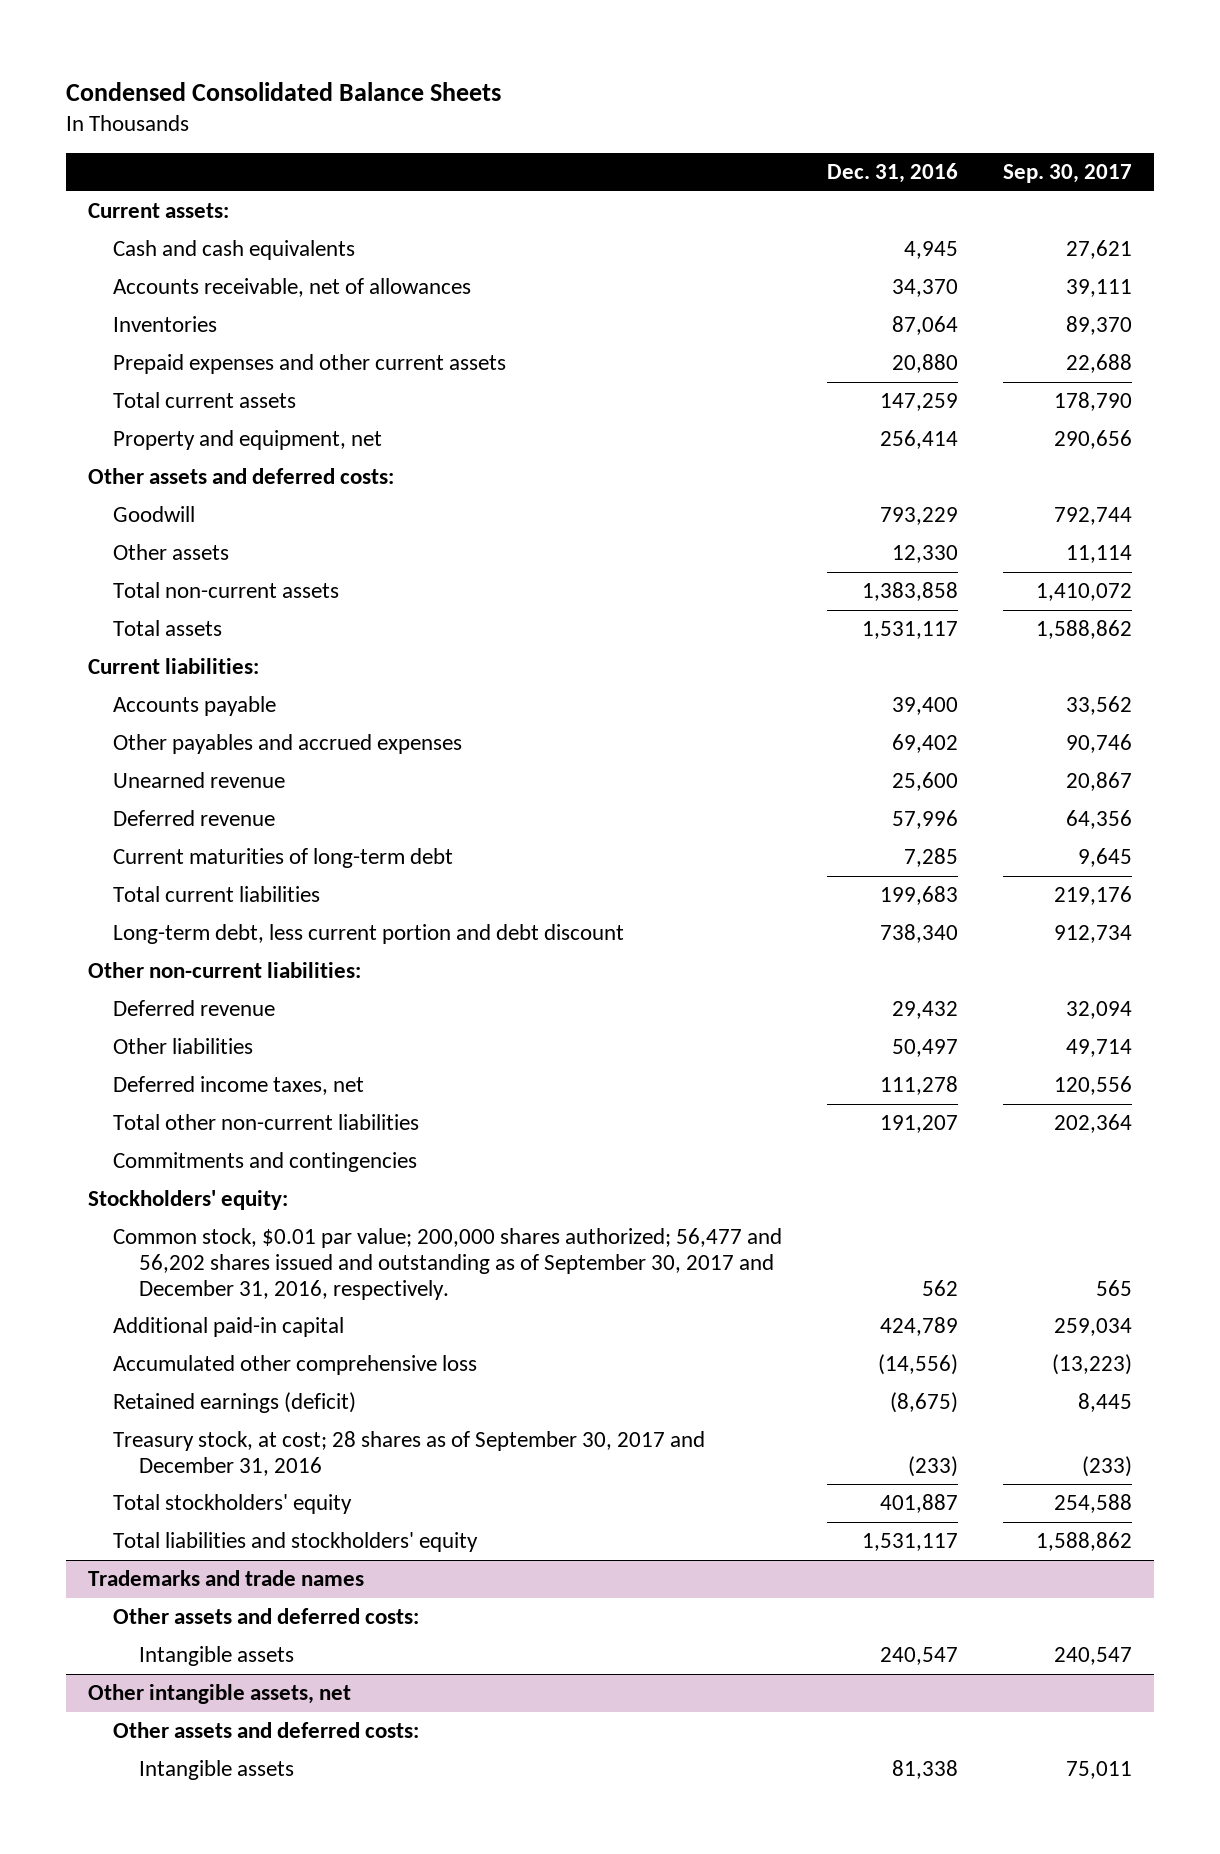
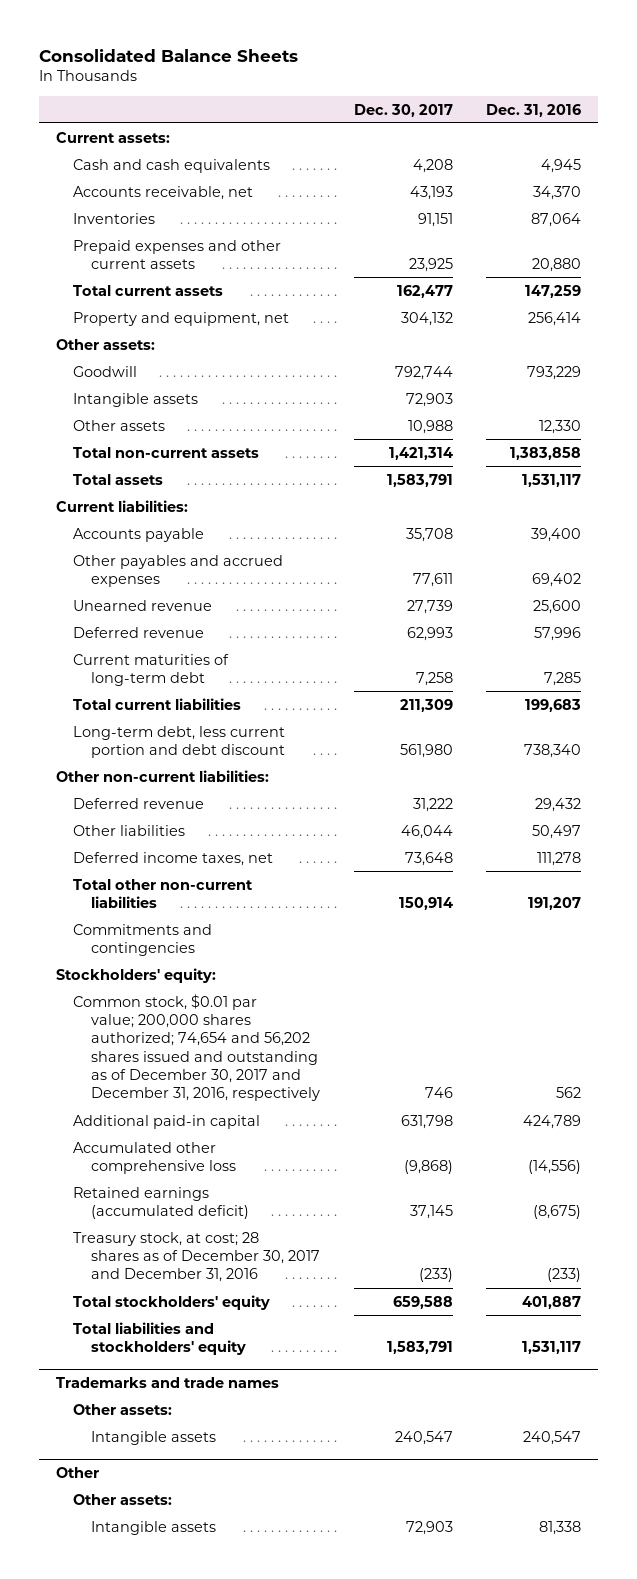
[65,81,501,101] Condensed Consolidated Balance Sheets -> [38,48,298,62] Consolidated Balance Sheets
[1002,164,1132,184] Sep. 30, 2017 -> none
none -> [353,103,453,117] Dec. 30, 2017
[113,278,472,298] Accounts receivable, net of allowances -> [73,185,254,200] Accounts receivable, net
[88,468,395,485] Other assets and deferred costs: -> [55,338,155,350] Other assets:
none -> [73,392,199,407] Intangible assets
[113,1228,783,1300] Common stock, $0.01 par value; 200,000 shares authorized; 56,477 and 56,202 shares issued and outstanding as of September 30, 2017 and December 31, 2016, respectively. -> [73,993,320,1102] Common stock, $0.01 par value; 200,000 shares authorized; 74,654 and 56,202 shares issued and outstanding as of December 30, 2017 and December 31, 2016, respectively
[113,1392,357,1414] Retained earnings (deficit) -> [73,1186,249,1219] Retained earnings (accumulated deficit)
[113,1431,706,1476] Treasury stock, at cost; 28 shares as of September 30, 2017 and December 31, 2016 -> [73,1231,320,1283] Treasury stock, at cost; 28 shares as of December 30, 2017 and December 31, 2016
[113,1608,420,1625] Other assets and deferred costs: -> [73,1403,173,1415] Other assets:
[88,1684,352,1705] Other intangible assets, net -> [55,1466,99,1478] Other
[113,1722,420,1739] Other assets and deferred costs: -> [73,1493,173,1505] Other assets:

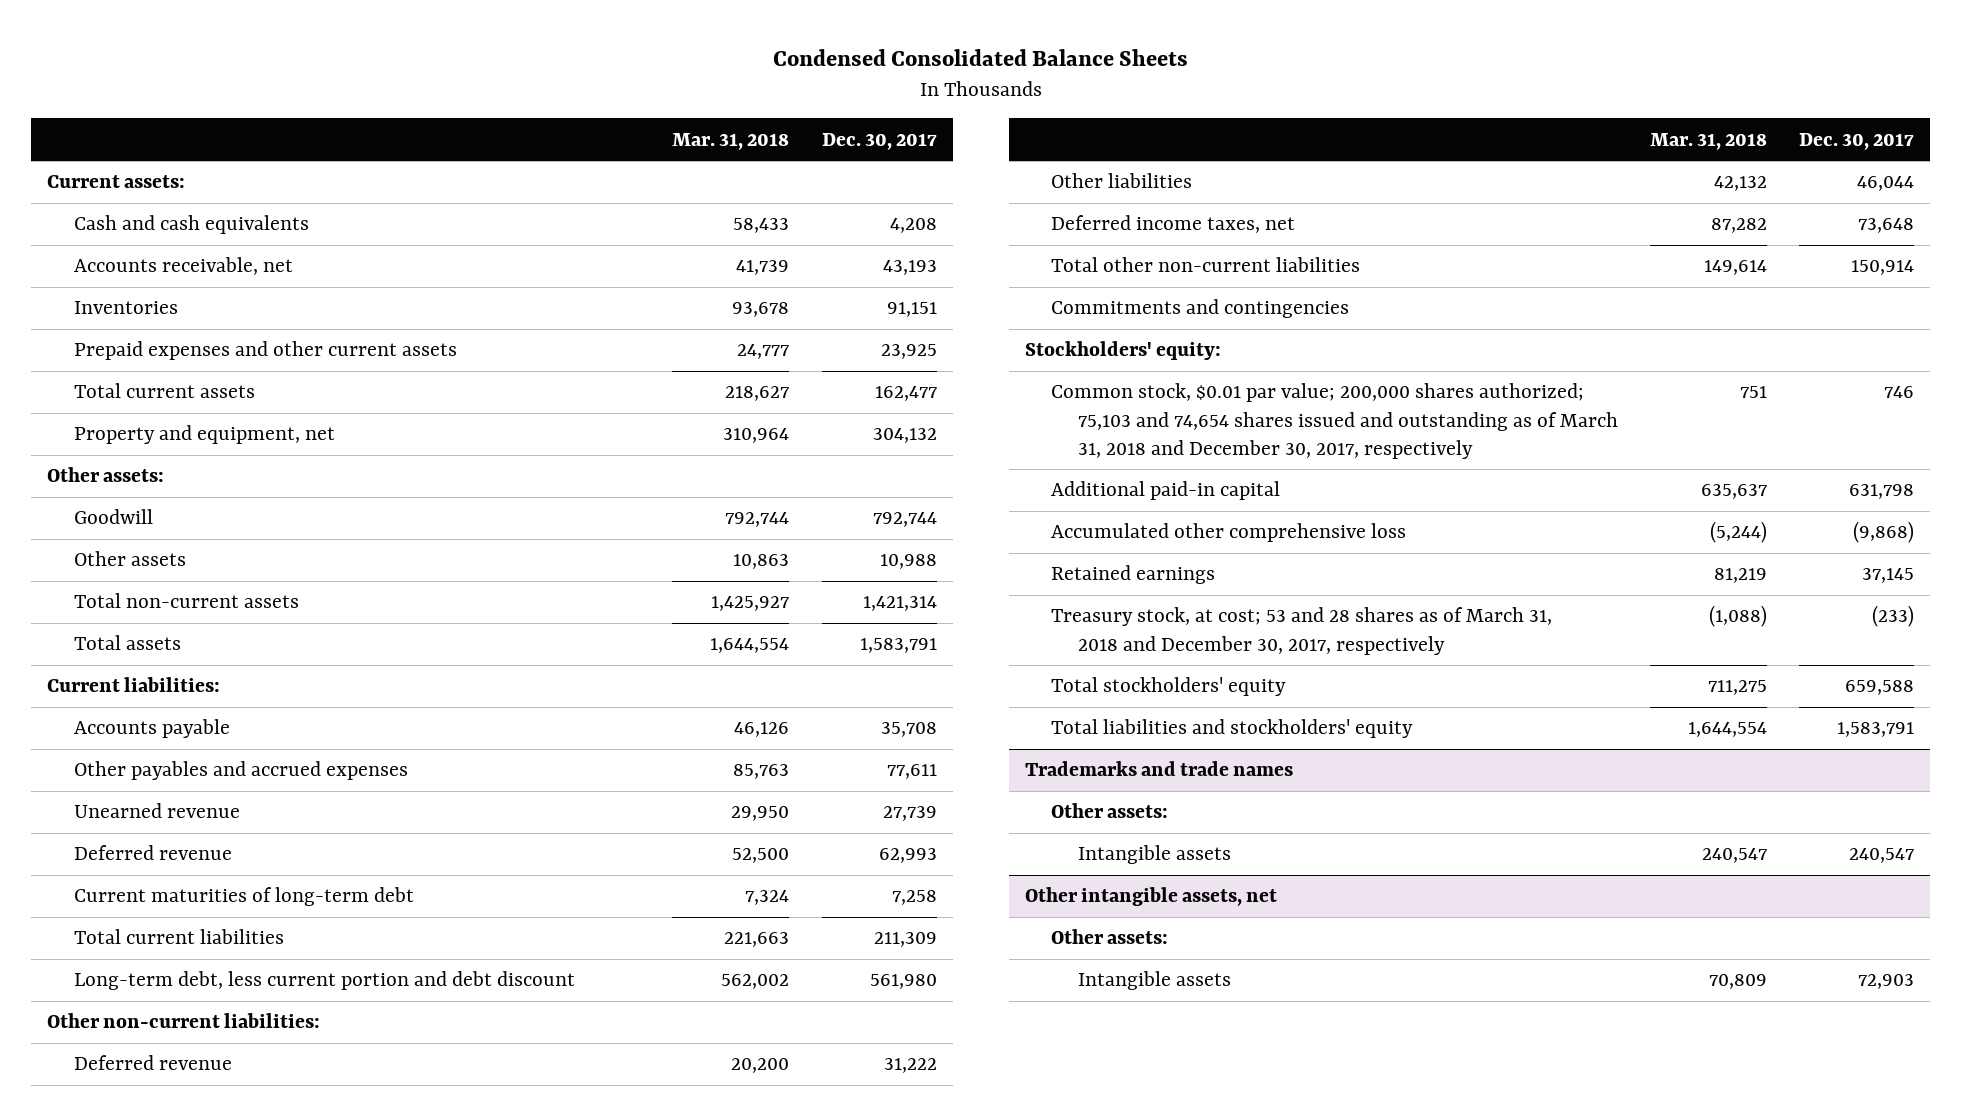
[38,48,298,62] Consolidated Balance Sheets -> [772,48,1188,66] Condensed Consolidated Balance Sheets
[486,103,582,117] Dec. 31, 2016 -> none
none -> [672,132,790,150] Mar. 31, 2018
[73,392,199,407] Intangible assets -> none
[73,993,320,1102] Common stock, $0.01 par value; 200,000 shares authorized; 74,654 and 56,202 shares issued and outstanding as of December 30, 2017 and December 31, 2016, respectively -> [1051,383,1618,459] Common stock, $0.01 par value; 200,000 shares authorized; 75,103 and 74,654 shares issued and outstanding as of March 31, 2018 and December 30, 2017, respectively
[73,1186,249,1219] Retained earnings (accumulated deficit) -> [1051,565,1216,585] Retained earnings
[73,1231,320,1283] Treasury stock, at cost; 28 shares as of December 30, 2017 and December 31, 2016 -> [1051,607,1553,655] Treasury stock, at cost; 53 and 28 shares as of March 31, 2018 and December 30, 2017, respectively
[55,1466,99,1478] Other -> [1024,887,1277,907] Other intangible assets, net

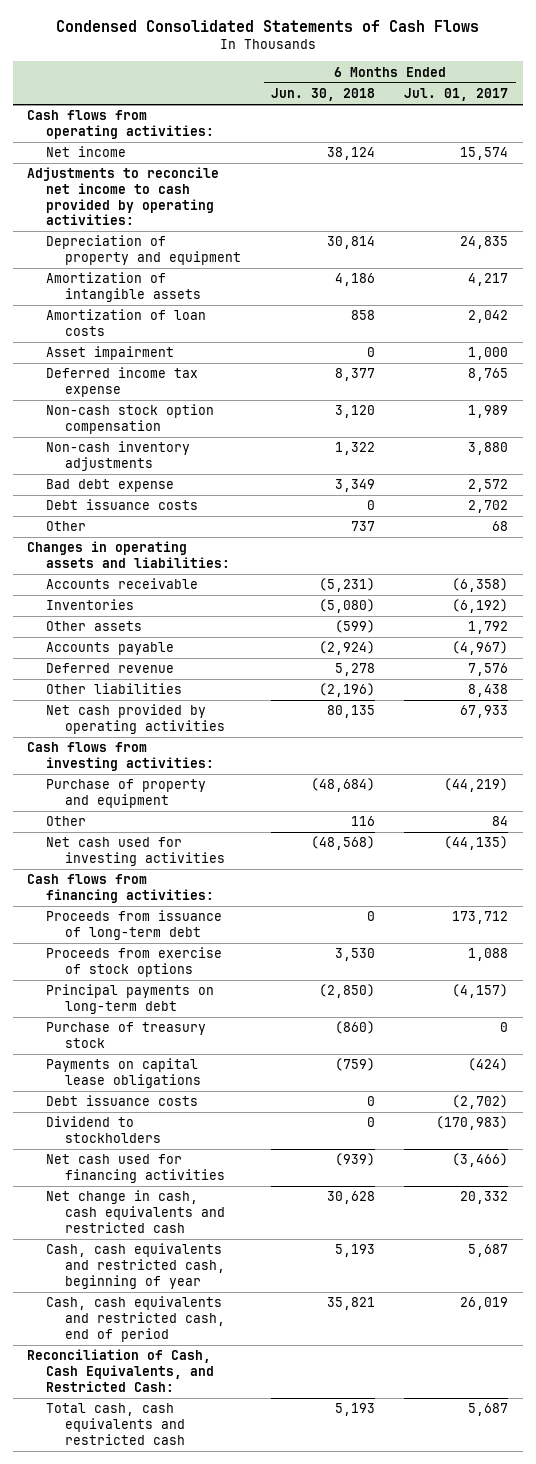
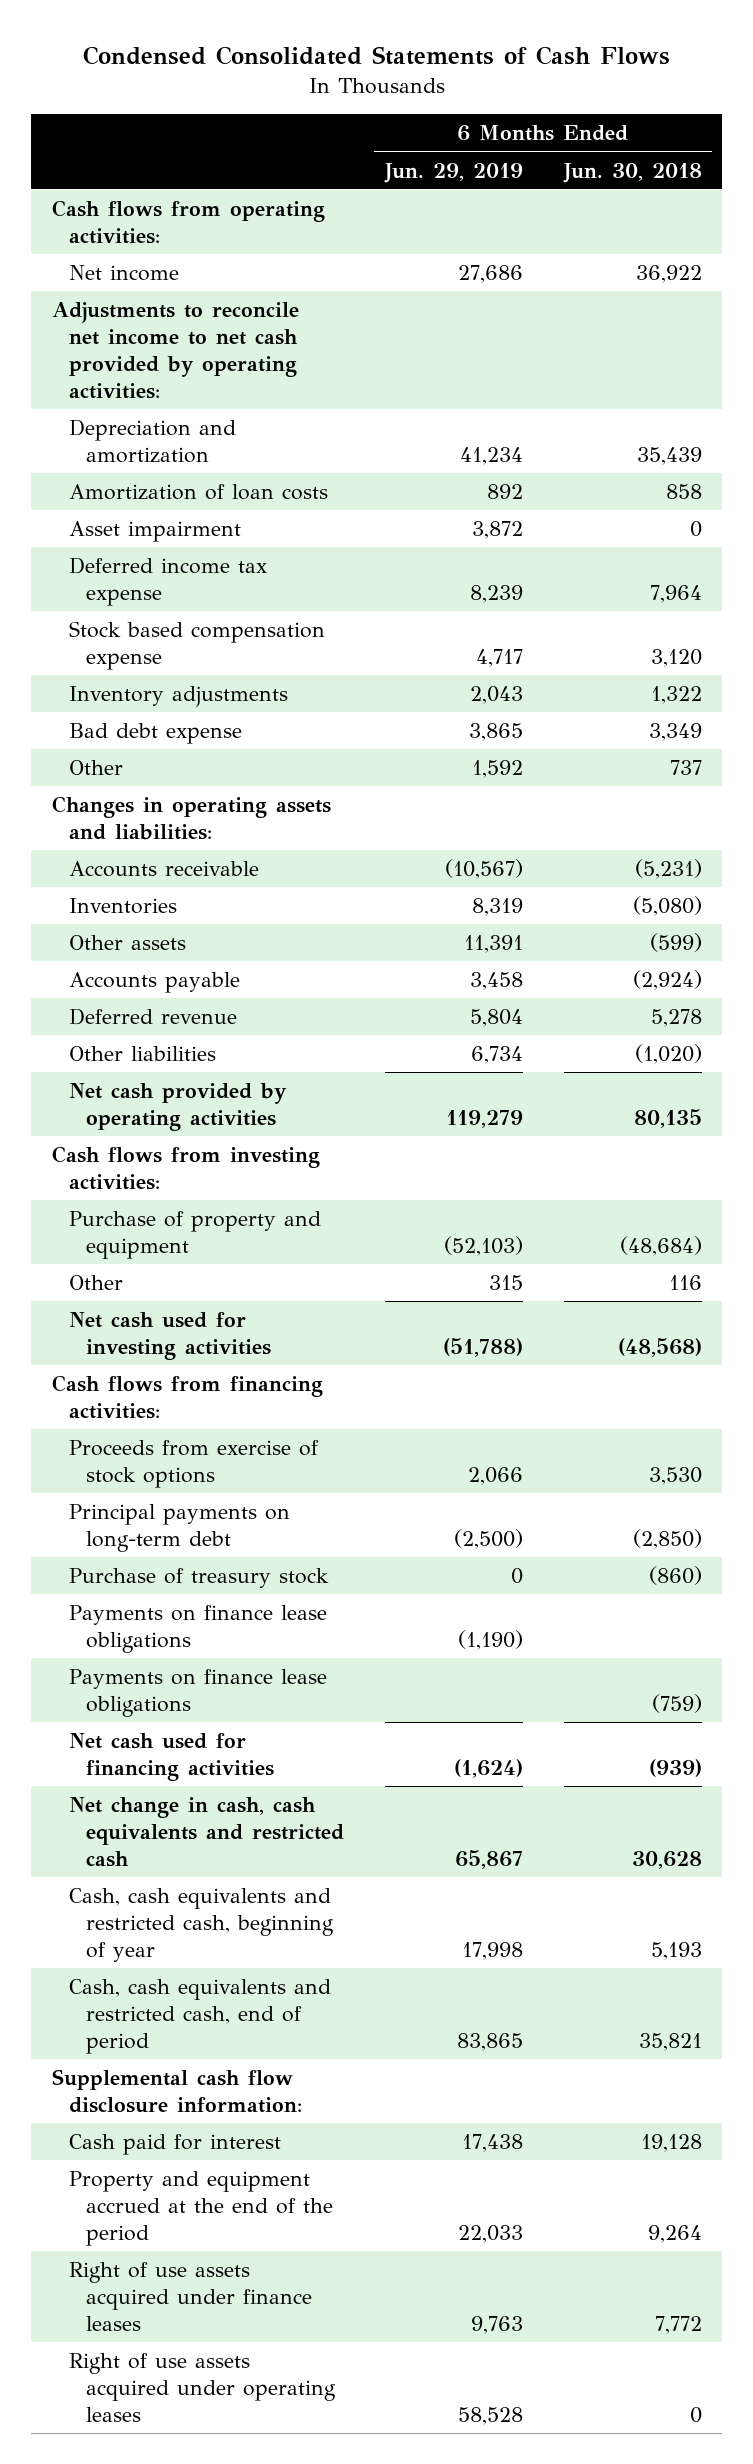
[404,87,509,101] Jul. 01, 2017 -> none
none -> [383,162,523,183] Jun. 29, 2019
[46,235,242,265] Depreciation of property and equipment -> none
[46,272,202,302] Amortization of intangible assets -> none
[326,147,375,161] 38,124 -> [635,264,702,283] 36,922
[27,167,220,226] Adjustments to reconcile net income to cash provided by operating activities: -> [51,301,299,400] Adjustments to reconcile net income to net cash provided by operating activities:
none -> [68,418,236,463] Depreciation and amortization
[334,368,375,382] 8,377 -> [649,584,702,603] 7,964
[46,404,215,434] Non-cash stock option compensation -> [68,620,325,670] Stock based compensation expense
[46,441,191,471] Non-cash inventory adjustments -> [68,685,288,707] Inventory adjustments
[46,499,199,511] Debt issuance costs -> none
[318,683,375,698] (2,196) -> [634,1043,702,1064] (1,020)
[46,910,223,940] Proceeds from issuance of long-term debt -> none
[46,1095,199,1107] Debt issuance costs -> none
[46,1116,162,1143] Dividend to stockholders -> none
none -> [68,1604,327,1653] Payments on finance lease obligations
[46,1058,202,1088] Payments on capital lease obligations -> [68,1668,327,1717] Payments on finance lease obligations
[27,1349,215,1392] Reconciliation of Cash, Cash Equivalents, and Restricted Cash: -> none
[46,1403,186,1445] Total cash, cash equivalents and restricted cash -> none
none -> [51,2068,302,2113] Supplemental cash flow disclosure information:
none -> [68,2133,281,2155] Cash paid for interest
none -> [68,2170,333,2246] Property and equipment accrued at the end of the period
none -> [68,2261,312,2331] Right of use assets acquired under finance leases
none -> [68,2352,336,2422] Right of use assets acquired under operating leases

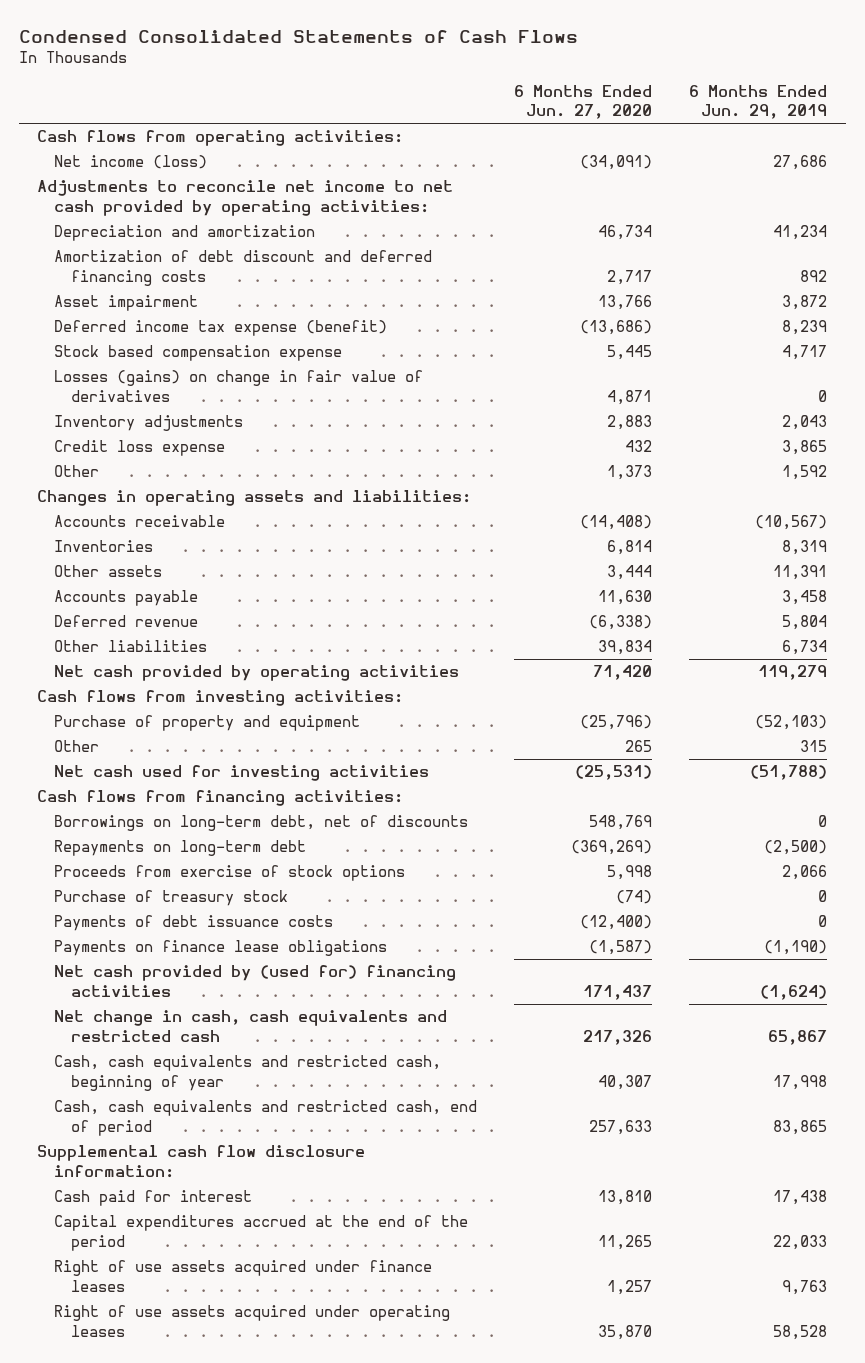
[562,162,702,183] Jun. 30, 2018 -> none
none -> [514,84,653,120] 6 Months Ended Jun. 27, 2020
[68,264,179,281] Net income -> [54,155,208,170] Net income (loss)
[68,483,328,500] Amortization of loan costs -> [54,250,433,286] Amortization of debt discount and deferred financing costs
[68,556,267,606] Deferred income tax expense -> [54,320,388,337] Deferred income tax expense (benefit)
none -> [54,370,424,402] Losses (gains) on change in fair value of derivatives
[68,722,242,744] Bad debt expense -> [54,440,226,457] Credit loss expense
none -> [54,815,469,832] Borrowings on long-term debt, net of discounts
none -> [54,840,307,857] Repayments on long-term debt
[68,1503,290,1552] Principal payments on long-term debt -> none
none -> [54,915,334,932] Payments of debt issuance costs
[68,1668,327,1717] Payments on finance lease obligations -> none
[68,1732,274,1781] Net cash used for financing activities -> [54,965,457,997] Net cash provided by (used for) financing activities
[68,2170,333,2246] Property and equipment accrued at the end of the period -> [54,1215,469,1251] Capital expenditures accrued at the end of the period

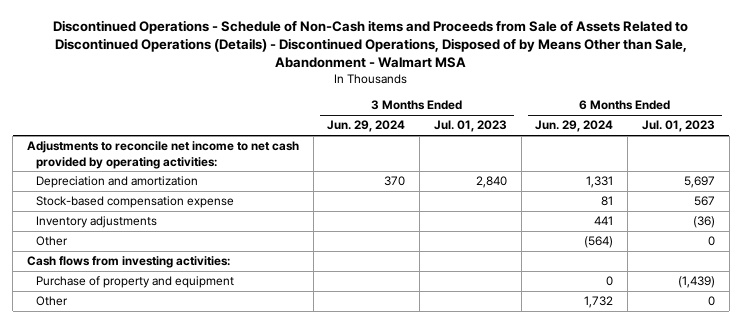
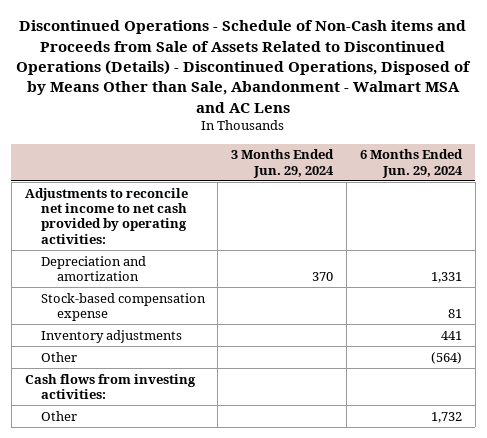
[52,19,688,69] Discontinued Operations - Schedule of Non-Cash items and Proceeds from Sale of Assets Related to Discontinued Operations (Details) - Discontinued Operations, Disposed of by Means Other than Sale, Abandonment - Walmart MSA -> [16,20,472,113] Discontinued Operations - Schedule of Non-Cash items and Proceeds from Sale of Assets Related to Discontinued Operations (Details) - Discontinued Operations, Disposed of by Means Other than Sale, Abandonment - Walmart MSA and AC Lens
[433,120,507,133] Jul. 01, 2023 -> none
[642,120,716,133] Jul. 01, 2023 -> none
[36,276,235,289] Purchase of property and equipment -> none

